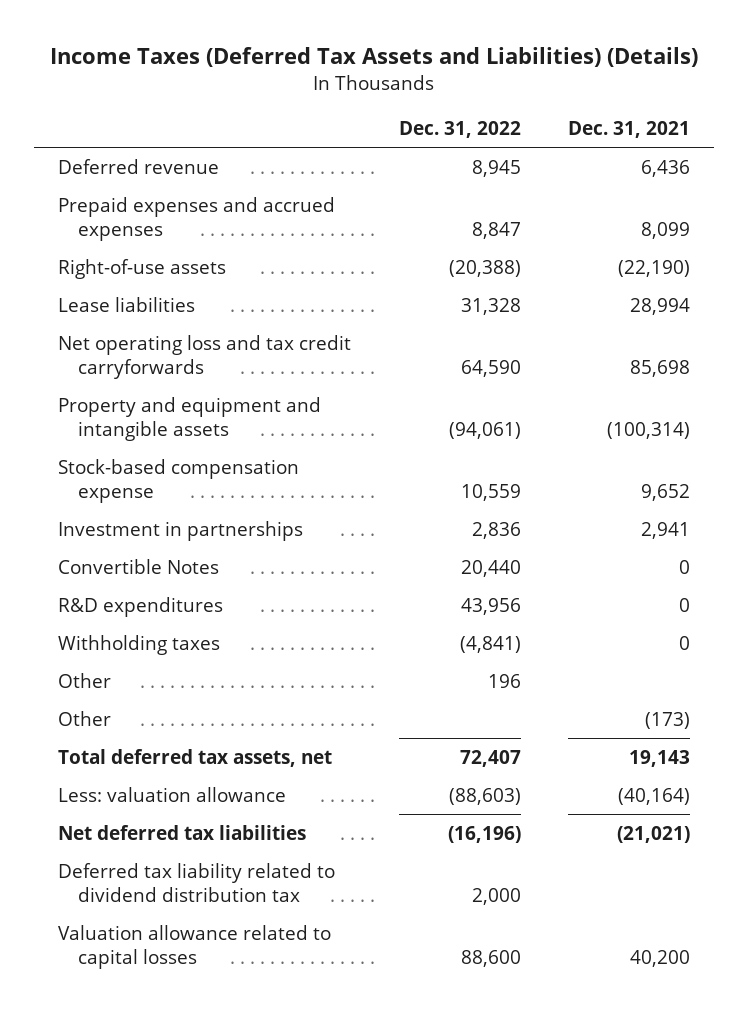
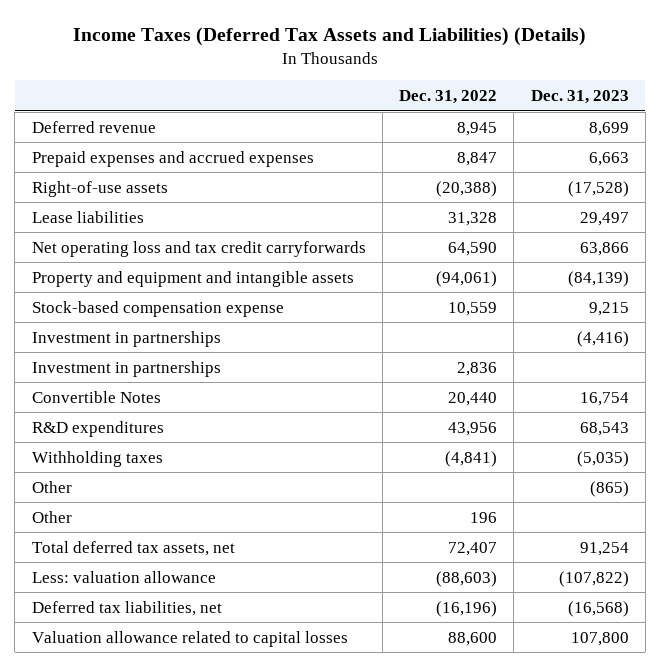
[568,120,691,138] Dec. 31, 2021 -> none
none -> [530,89,629,104] Dec. 31, 2023
none -> [31,330,221,347] Investment in partnerships
[57,672,111,688] Other -> [31,510,72,523] Other
[57,862,335,902] Deferred tax liability related to dividend distribution tax -> none
[57,824,306,840] Net deferred tax liabilities -> [31,600,222,616] Deferred tax liabilities, net

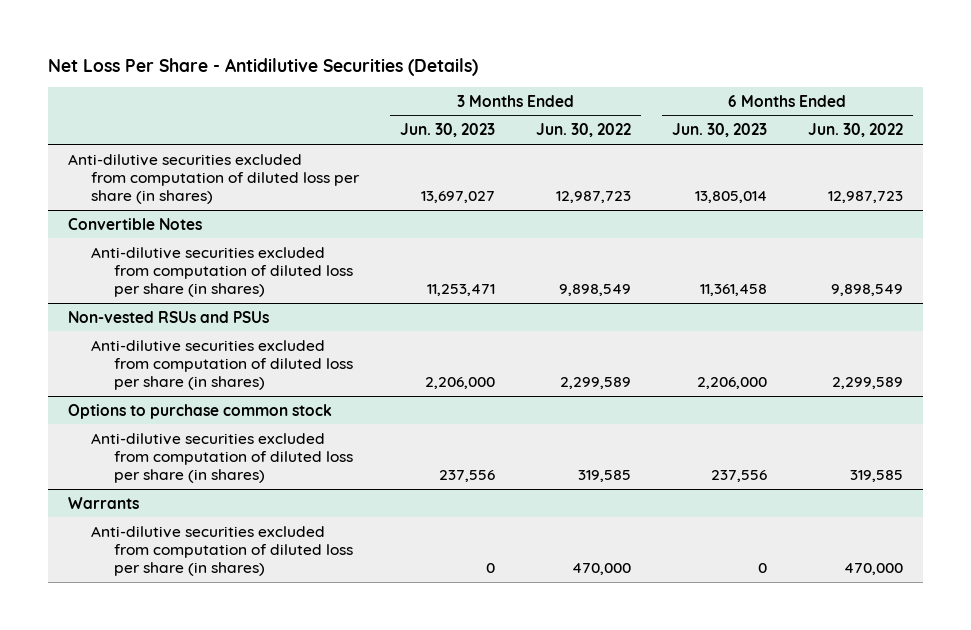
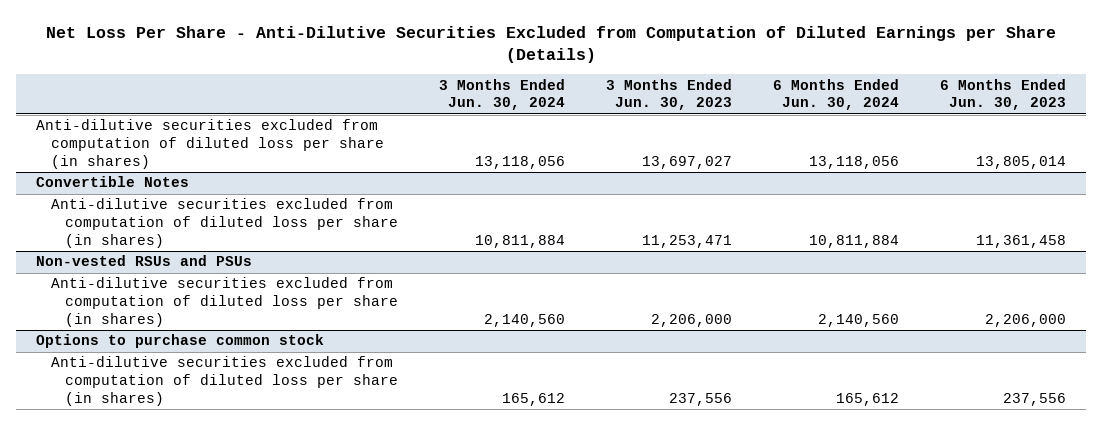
[47,57,478,76] Net Loss Per Share - Antidilutive Securities (Details) -> [46,25,1057,64] Net Loss Per Share - Anti-Dilutive Securities Excluded from Computation of Diluted Earnings per Share (Details)
[535,123,631,138] Jun. 30, 2022 -> none
[807,123,903,138] Jun. 30, 2022 -> none
none -> [439,78,566,111] 3 Months Ended Jun. 30, 2024
none -> [773,78,900,111] 6 Months Ended Jun. 30, 2024
[68,496,140,509] Warrants -> none
[91,525,354,577] Anti-dilutive securities excluded from computation of diluted loss per share (in shares) -> none

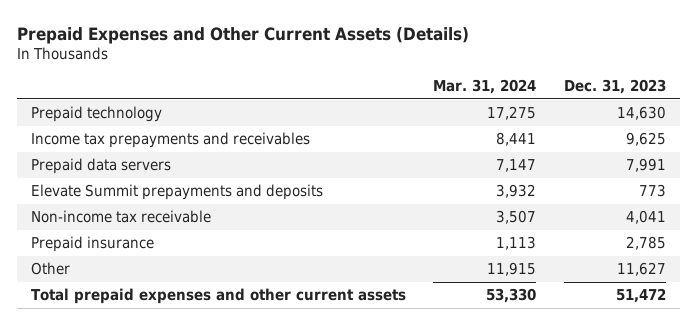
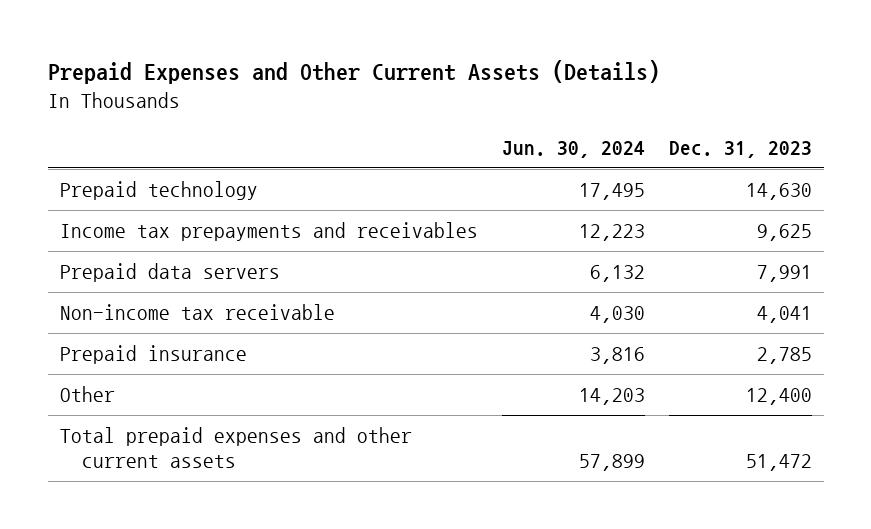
[433,79,537,95] Mar. 31, 2024 -> none
none -> [501,140,645,158] Jun. 30, 2024
[31,184,324,201] Elevate Summit prepayments and deposits -> none
[616,262,666,277] 11,627 -> [745,387,812,405] 12,400

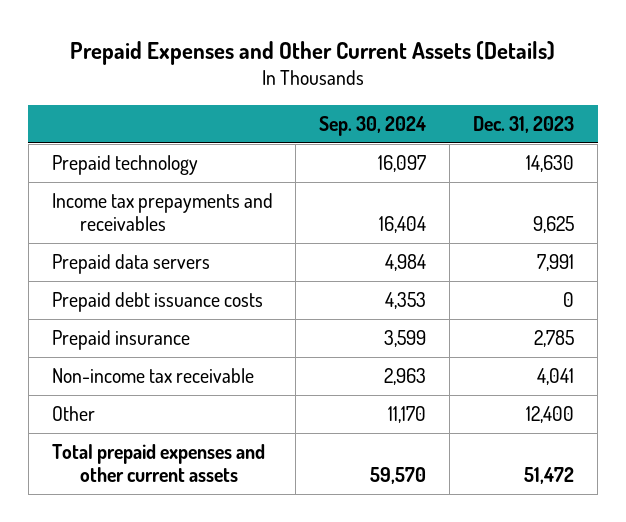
[501,140,645,158] Jun. 30, 2024 -> none
none -> [319,115,427,136] Sep. 30, 2024
none -> [51,292,263,313] Prepaid debt issuance costs
[59,303,335,320] Non-income tax receivable -> [51,368,254,384] Non-income tax receivable

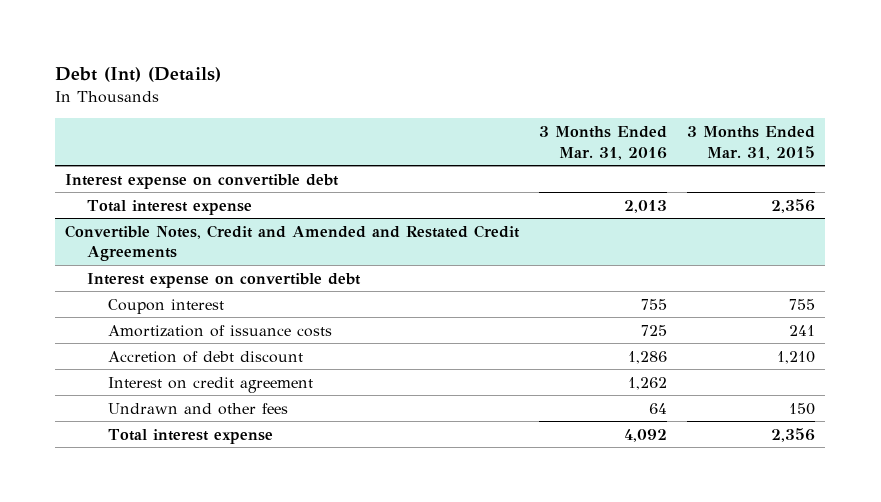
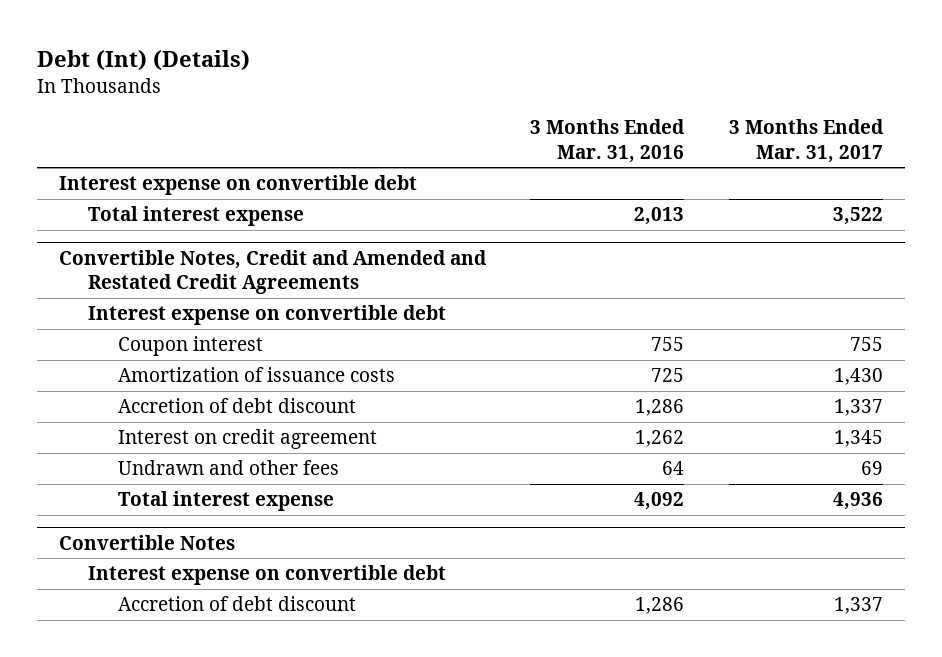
[687,125,816,160] 3 Months Ended Mar. 31, 2015 -> none
none -> [728,119,884,163] 3 Months Ended Mar. 31, 2017
none -> [59,534,236,550] Convertible Notes
none -> [88,565,447,586] Interest expense on convertible debt
none -> [117,596,356,612] Accretion of debt discount

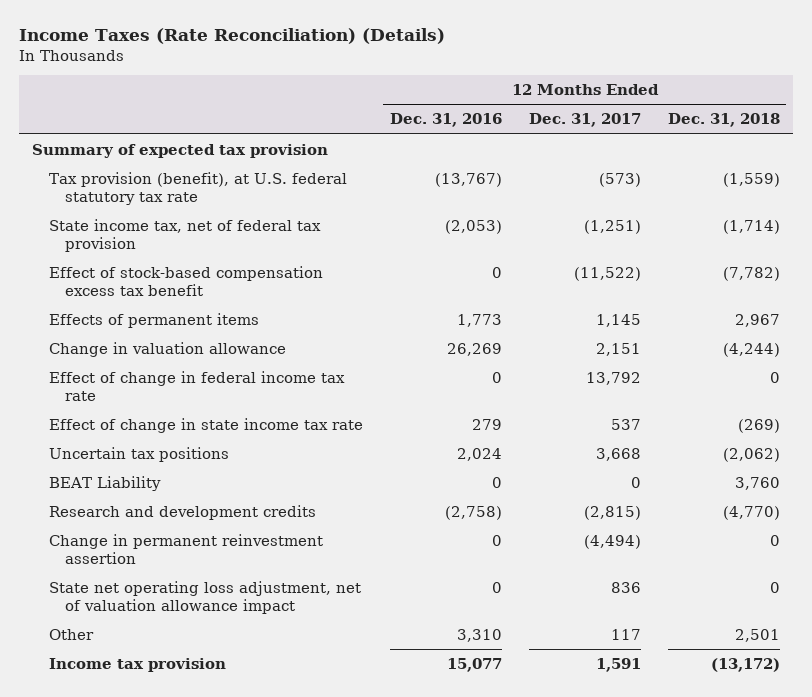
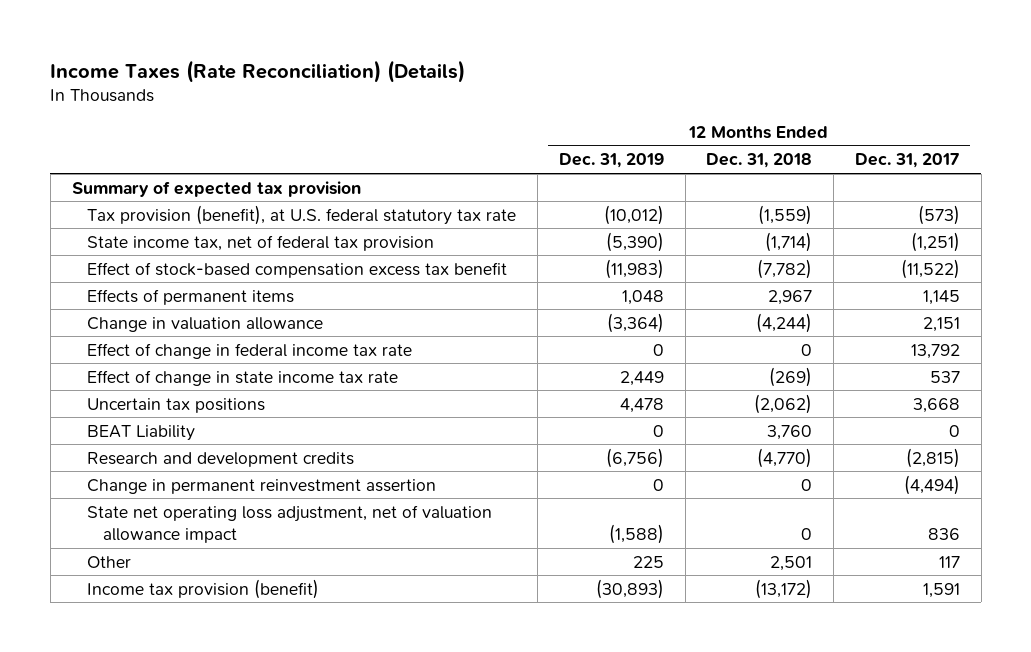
[389,113,502,128] Dec. 31, 2016 -> none
none -> [558,153,664,169] Dec. 31, 2019
[48,657,226,672] Income tax provision -> [87,578,320,599] Income tax provision (benefit)

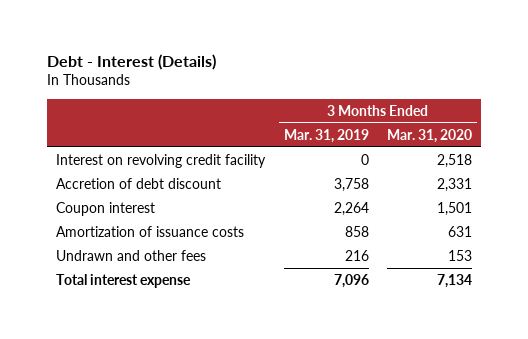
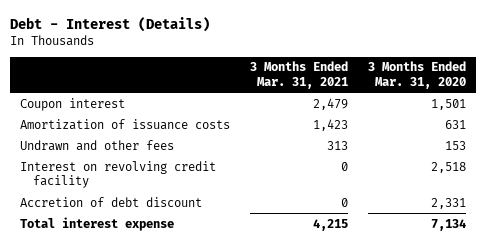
[283,128,369,143] Mar. 31, 2019 -> none
none -> [250,61,349,90] 3 Months Ended Mar. 31, 2021
[55,153,266,168] Interest on revolving credit facility -> [20,160,217,189] Interest on revolving credit facility
[55,177,221,189] Accretion of debt discount -> [20,196,203,207] Accretion of debt discount

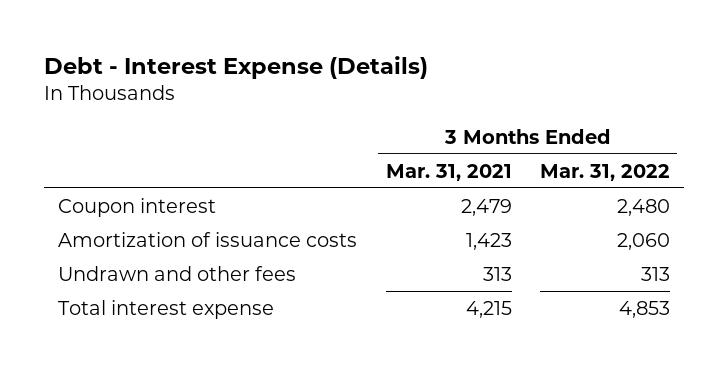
[10,16,211,32] Debt - Interest (Details) -> [44,56,429,80] Debt - Interest Expense (Details)
[368,61,467,90] 3 Months Ended Mar. 31, 2020 -> none
none -> [539,163,670,181] Mar. 31, 2022
[20,160,217,189] Interest on revolving credit facility -> none
[20,196,203,207] Accretion of debt discount -> none

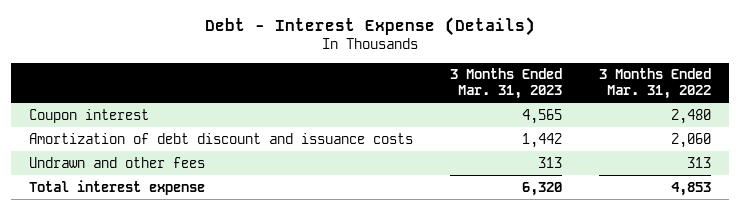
[385,163,512,181] Mar. 31, 2021 -> none
none -> [450,68,563,100] 3 Months Ended Mar. 31, 2023
[58,231,358,247] Amortization of issuance costs -> [29,132,414,144] Amortization of debt discount and issuance costs

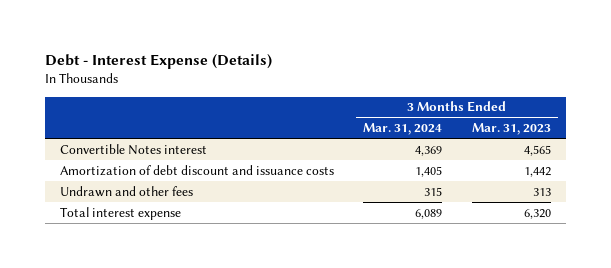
[598,68,711,100] 3 Months Ended Mar. 31, 2022 -> none
none -> [363,123,443,136] Mar. 31, 2024
[29,108,150,123] Coupon interest -> [59,143,207,155] Convertible Notes interest

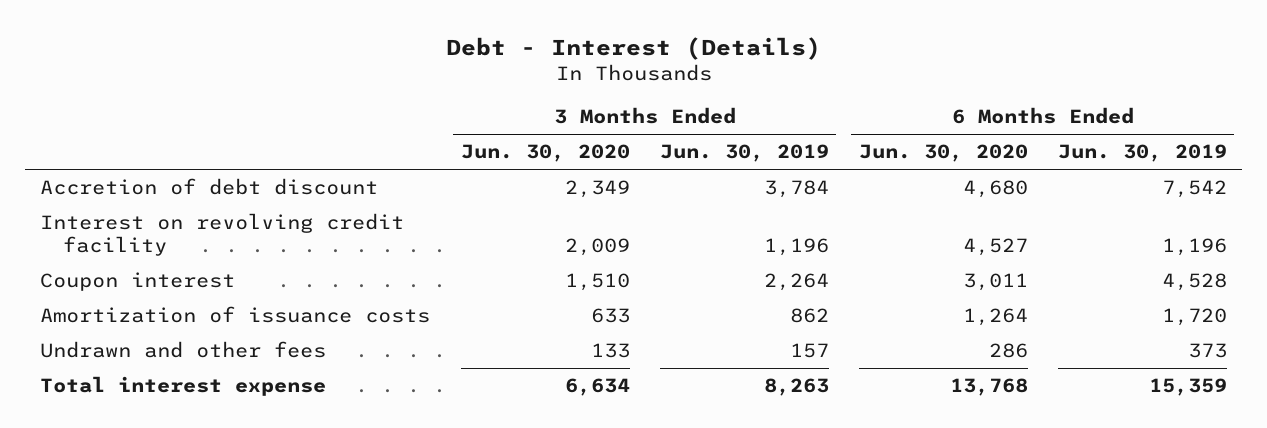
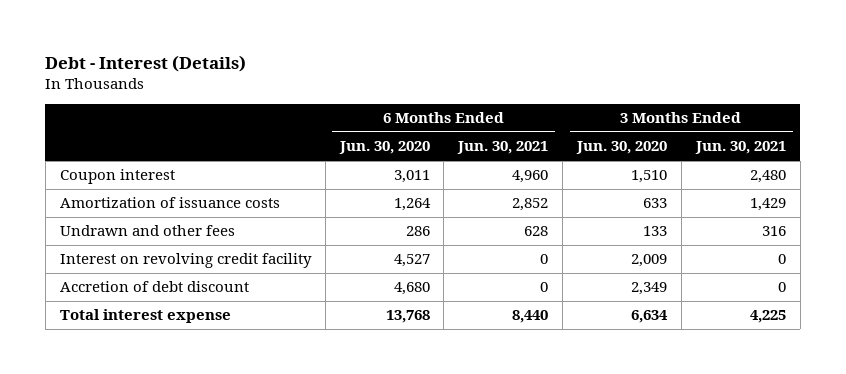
[659,144,829,163] Jun. 30, 2019 -> none
[1057,144,1227,163] Jun. 30, 2019 -> none
none -> [457,141,549,155] Jun. 30, 2021
none -> [694,141,786,155] Jun. 30, 2021
[40,213,405,257] Interest on revolving credit facility -> [59,253,312,269] Interest on revolving credit facility
[40,178,379,196] Accretion of debt discount -> [59,281,249,293] Accretion of debt discount

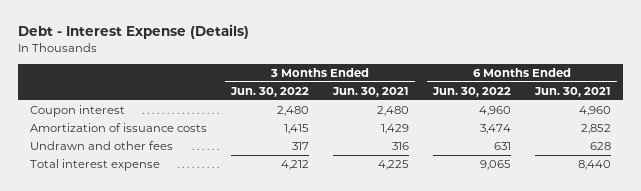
[45,54,247,72] Debt - Interest (Details) -> [18,24,250,40] Debt - Interest Expense (Details)
[338,141,430,155] Jun. 30, 2020 -> none
[576,141,668,155] Jun. 30, 2020 -> none
none -> [230,86,310,97] Jun. 30, 2022
none -> [431,86,511,97] Jun. 30, 2022
[59,253,312,269] Interest on revolving credit facility -> none
[59,281,249,293] Accretion of debt discount -> none

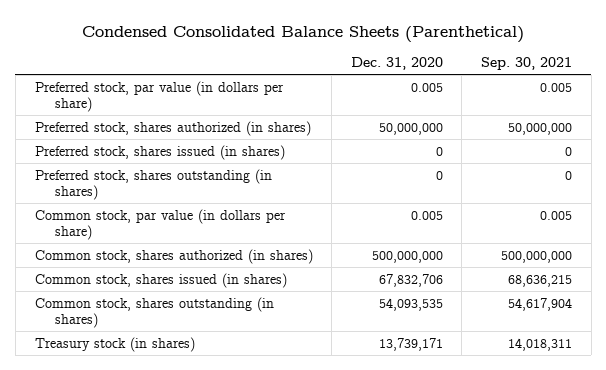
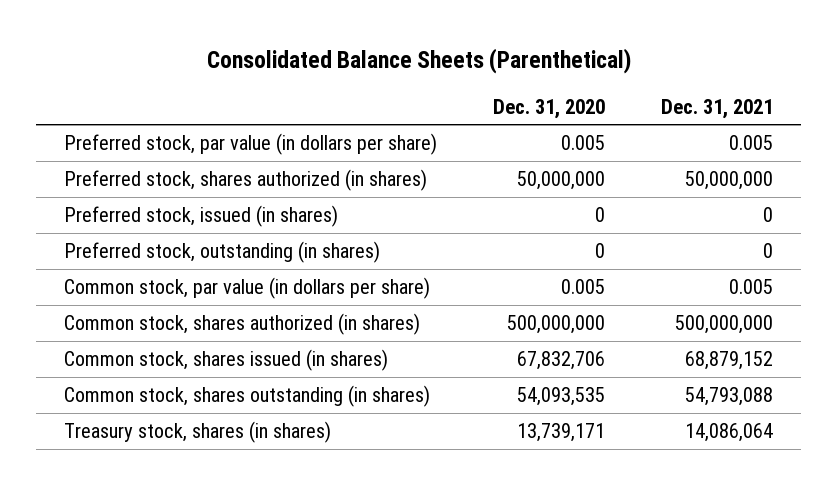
[82,25,525,43] Condensed Consolidated Balance Sheets (Parenthetical) -> [206,47,631,74] Consolidated Balance Sheets (Parenthetical)
[480,57,572,71] Sep. 30, 2021 -> none
none -> [661,98,774,119] Dec. 31, 2021
[34,144,285,160] Preferred stock, shares issued (in shares) -> [64,205,339,228] Preferred stock, issued (in shares)
[34,168,272,201] Preferred stock, shares outstanding (in shares) -> [64,241,381,264] Preferred stock, outstanding (in shares)
[34,336,195,352] Treasury stock (in shares) -> [64,421,332,444] Treasury stock, shares (in shares)

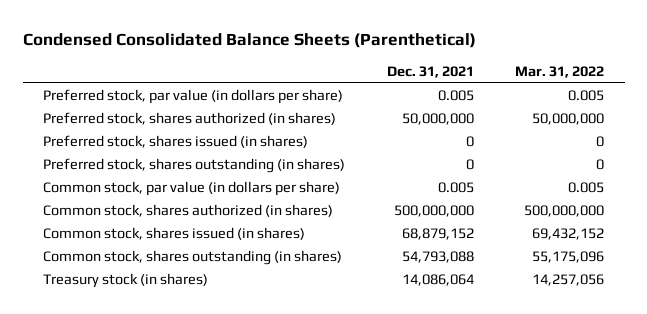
[206,47,631,74] Consolidated Balance Sheets (Parenthetical) -> [22,33,476,49] Condensed Consolidated Balance Sheets (Parenthetical)
[493,98,606,119] Dec. 31, 2020 -> none
none -> [515,65,605,78] Mar. 31, 2022
[64,205,339,228] Preferred stock, issued (in shares) -> [43,135,309,149] Preferred stock, shares issued (in shares)
[64,241,381,264] Preferred stock, outstanding (in shares) -> [43,158,346,174] Preferred stock, shares outstanding (in shares)
[64,421,332,444] Treasury stock, shares (in shares) -> [43,273,209,289] Treasury stock (in shares)

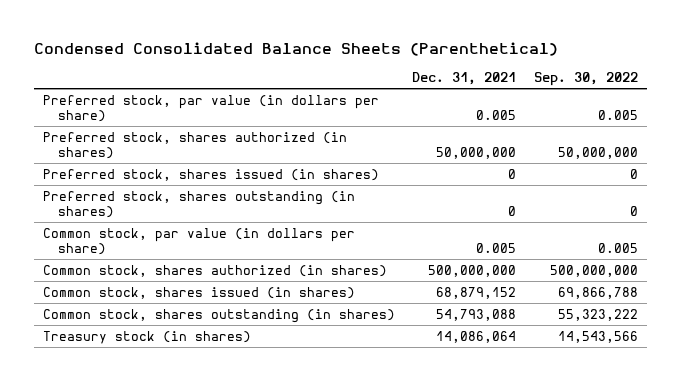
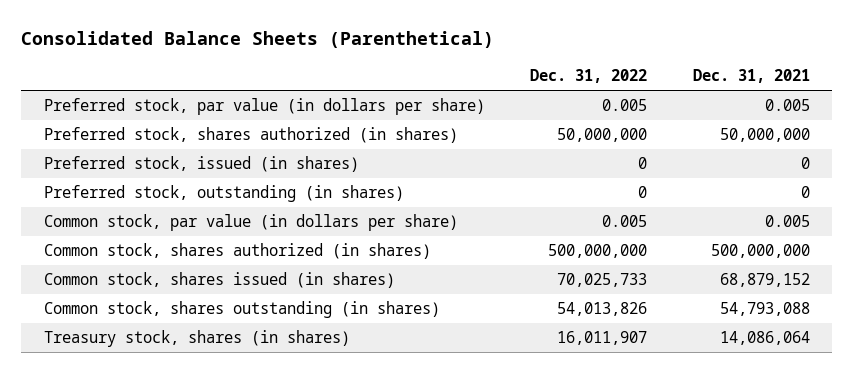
[33,41,558,56] Condensed Consolidated Balance Sheets (Parenthetical) -> [20,31,494,49] Consolidated Balance Sheets (Parenthetical)
[533,71,638,86] Sep. 30, 2022 -> none
none -> [530,69,648,84] Dec. 31, 2022
[42,168,379,181] Preferred stock, shares issued (in shares) -> [43,156,359,173] Preferred stock, issued (in shares)
[42,190,355,218] Preferred stock, shares outstanding (in shares) -> [43,185,404,203] Preferred stock, outstanding (in shares)
[42,330,251,344] Treasury stock (in shares) -> [43,330,350,348] Treasury stock, shares (in shares)

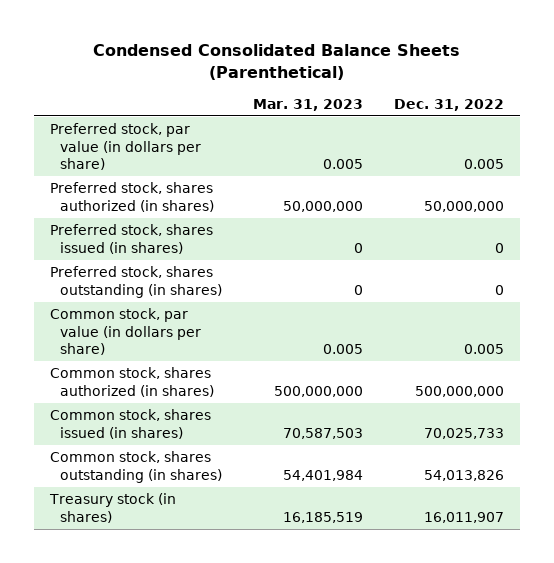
[20,31,494,49] Consolidated Balance Sheets (Parenthetical) -> [93,43,461,80] Condensed Consolidated Balance Sheets (Parenthetical)
[692,69,810,84] Dec. 31, 2021 -> none
none -> [252,98,363,111] Mar. 31, 2023
[43,156,359,173] Preferred stock, issued (in shares) -> [49,224,213,254] Preferred stock, shares issued (in shares)
[43,185,404,203] Preferred stock, outstanding (in shares) -> [49,266,222,298] Preferred stock, shares outstanding (in shares)
[43,330,350,348] Treasury stock, shares (in shares) -> [48,493,176,523] Treasury stock (in shares)

